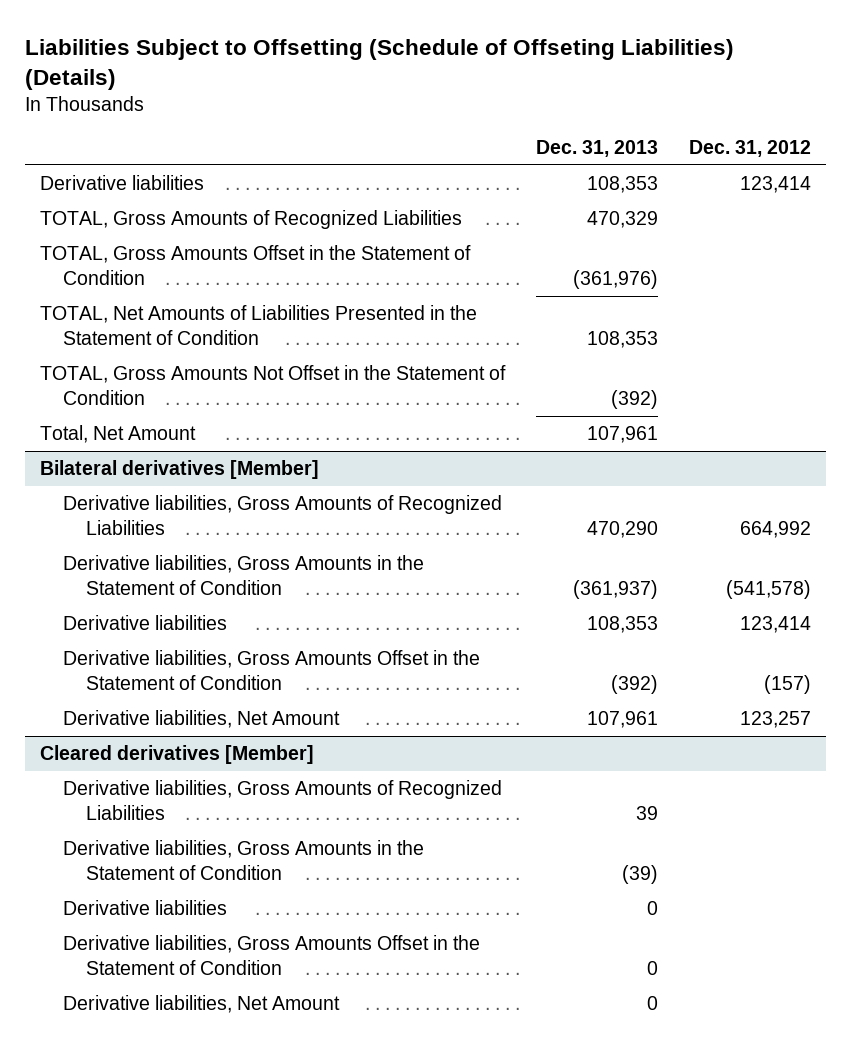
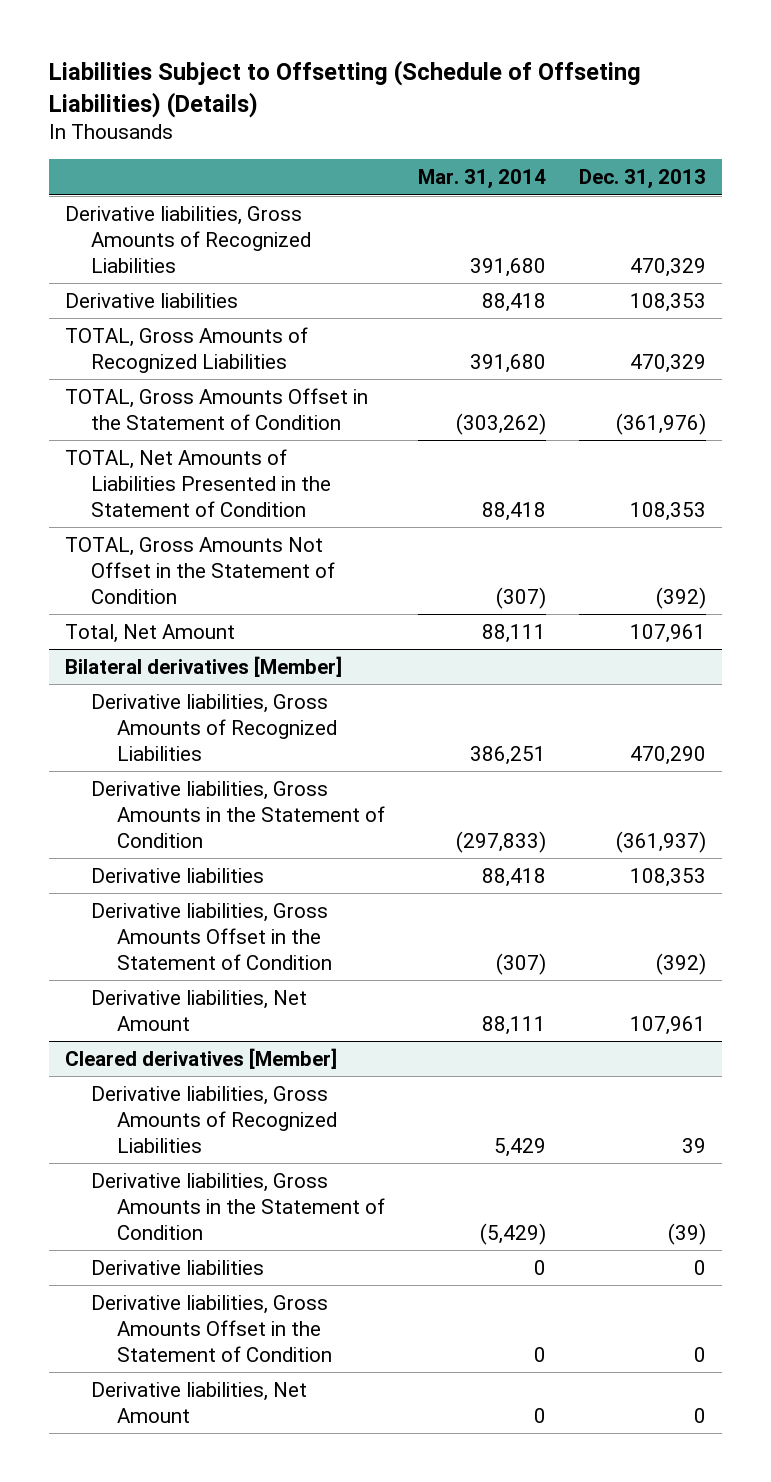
[688,140,811,158] Dec. 31, 2012 -> none
none -> [417,169,546,190] Mar. 31, 2014
none -> [65,205,312,273] Derivative liabilities, Gross Amounts of Recognized Liabilities

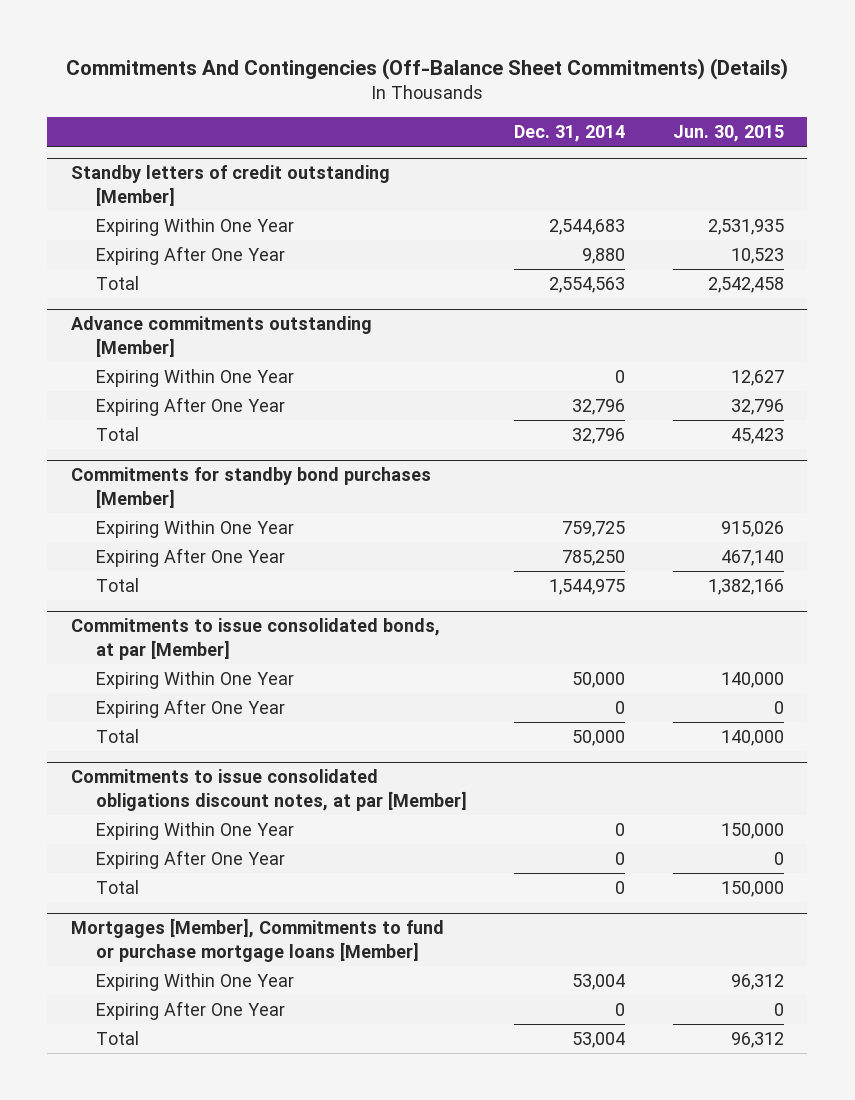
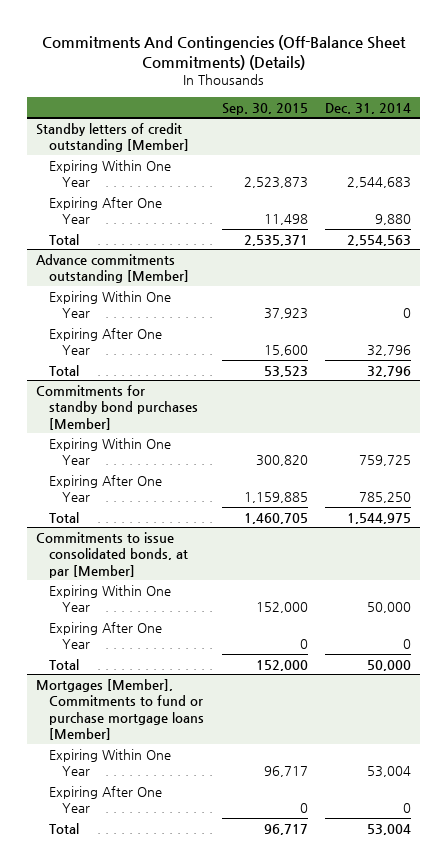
[672,124,784,142] Jun. 30, 2015 -> none
none -> [221,102,308,115] Sep. 30, 2015
[71,769,467,811] Commitments to issue consolidated obligations discount notes, at par [Member] -> none
[95,821,294,840] Expiring Within One Year -> none
[95,849,285,869] Expiring After One Year -> none
[95,879,139,894] Total -> none

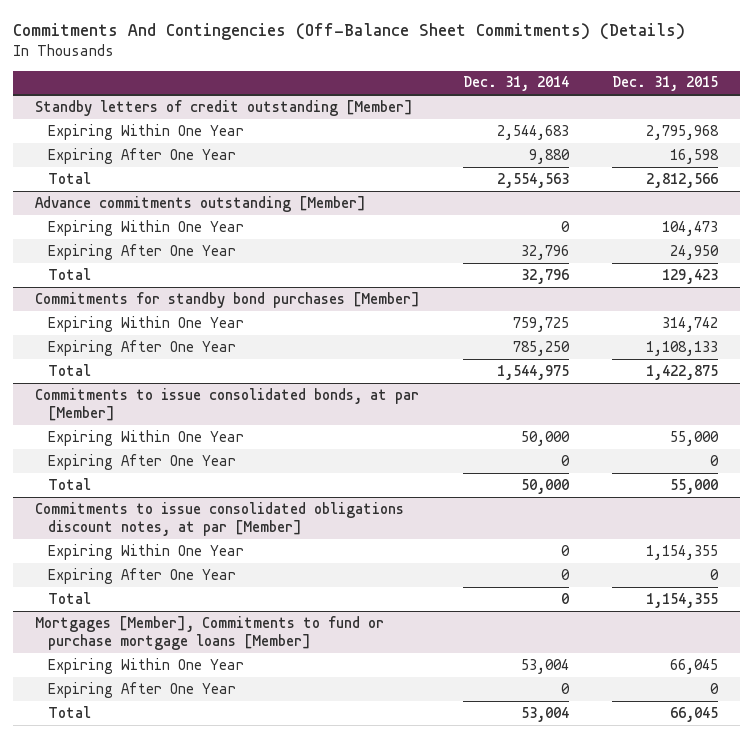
[221,102,308,115] Sep. 30, 2015 -> none
none -> [612,76,719,92] Dec. 31, 2015
none -> [34,501,404,537] Commitments to issue consolidated obligations discount notes, at par [Member]
none -> [48,543,245,560] Expiring Within One Year
none -> [48,567,237,584] Expiring After One Year
none -> [48,591,92,604] Total

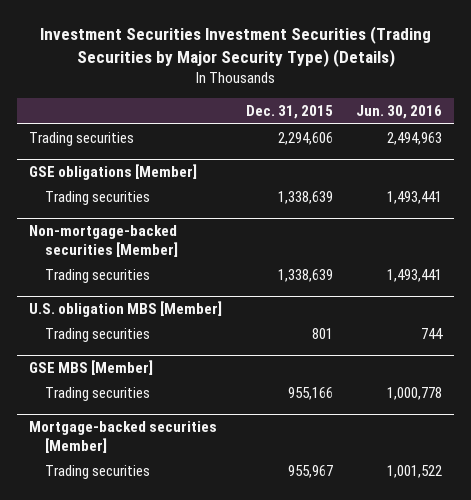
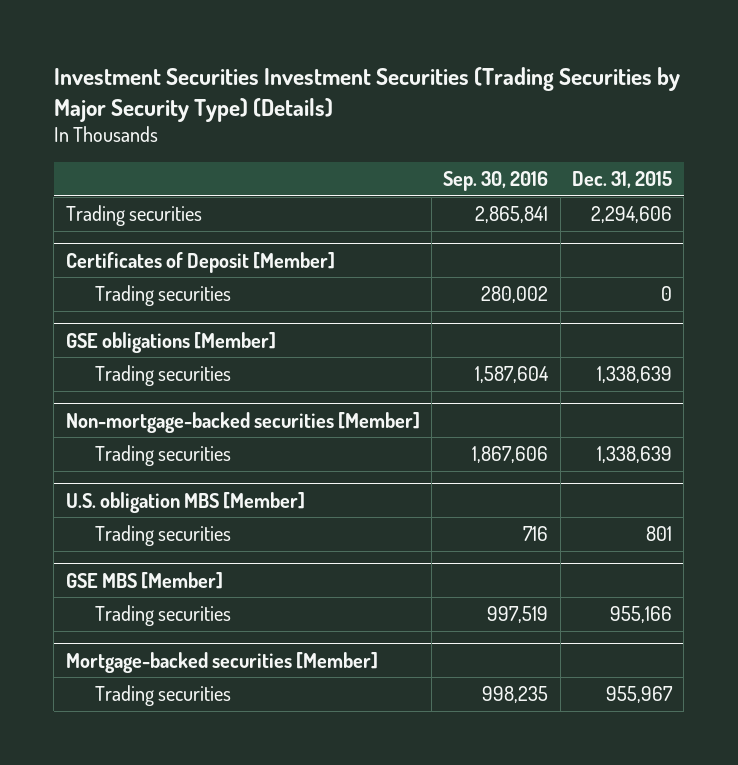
[356,105,443,120] Jun. 30, 2016 -> none
none -> [443,171,549,192] Sep. 30, 2016
none -> [65,251,335,273] Certificates of Deposit [Member]
none -> [95,285,232,307] Trading securities

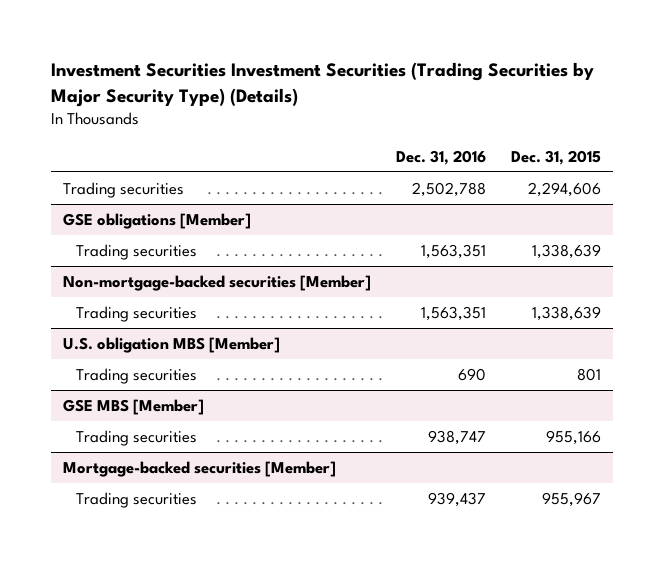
[443,171,549,192] Sep. 30, 2016 -> none
none -> [395,149,486,165] Dec. 31, 2016
[65,251,335,273] Certificates of Deposit [Member] -> none
[95,285,232,307] Trading securities -> none

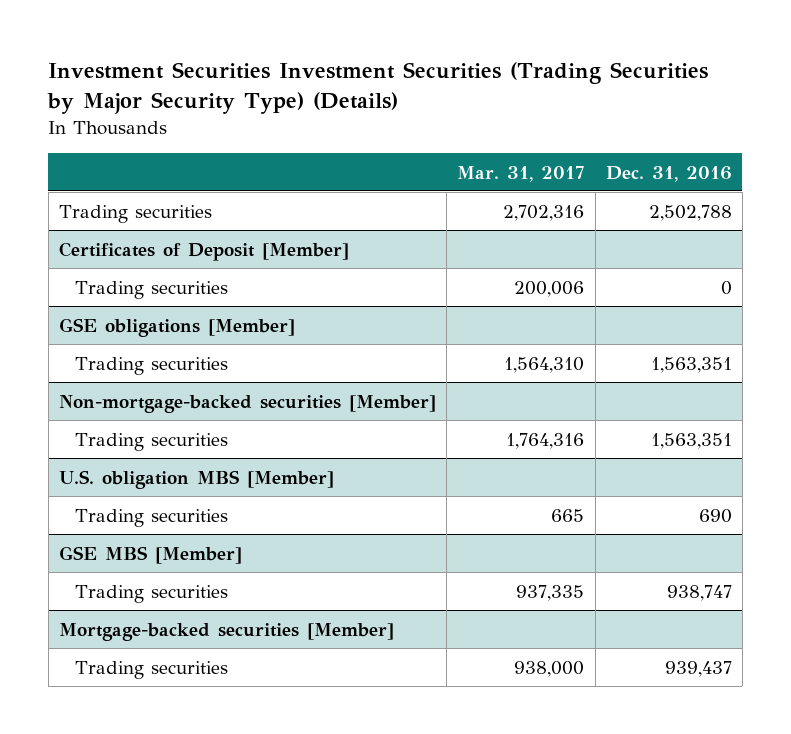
[510,149,601,165] Dec. 31, 2015 -> none
none -> [457,165,585,182] Mar. 31, 2017
none -> [59,241,350,261] Certificates of Deposit [Member]
none -> [74,280,228,299] Trading securities

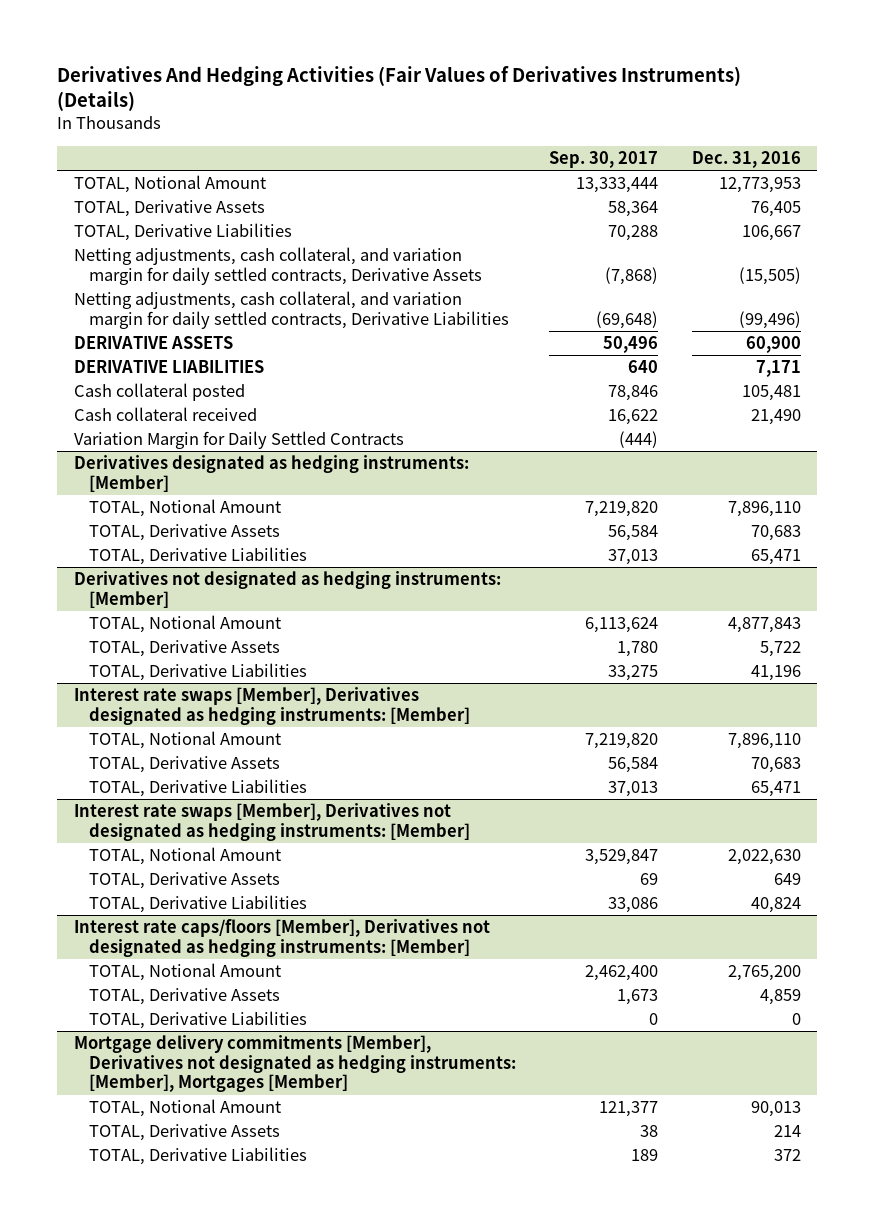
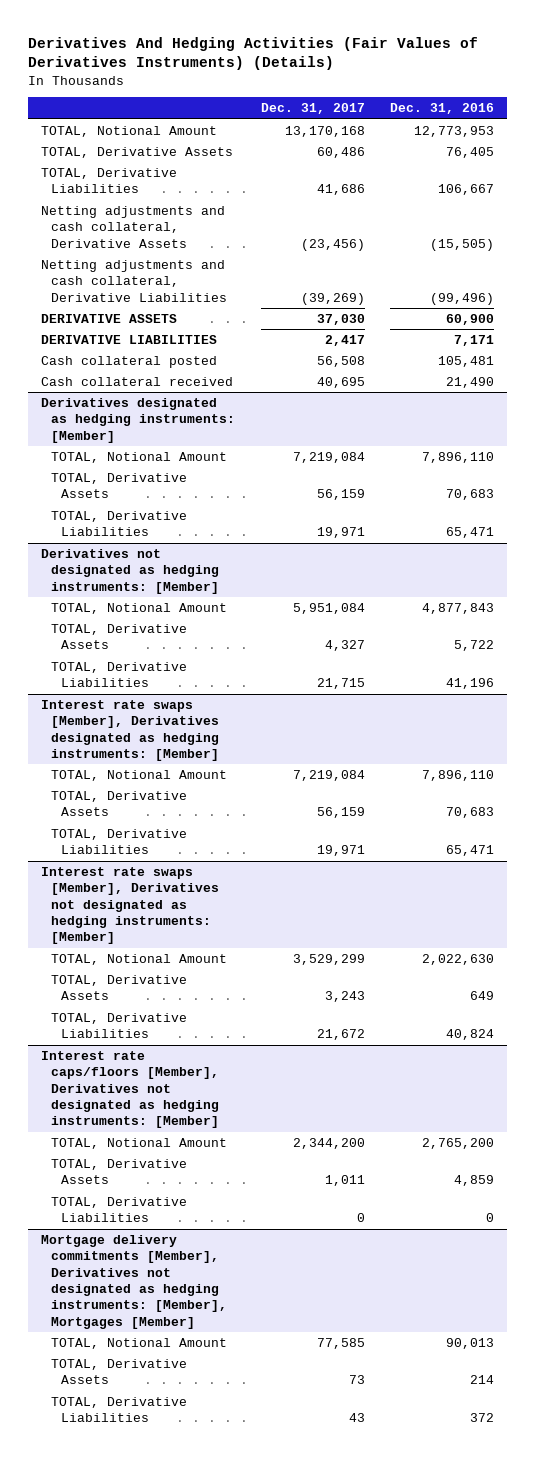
[549,150,659,168] Sep. 30, 2017 -> none
none -> [260,103,365,115] Dec. 31, 2017
[73,247,483,285] Netting adjustments, cash collateral, and variation margin for daily settled contracts, Derivative Assets -> [40,205,225,248] Netting adjustments and cash collateral, Derivative Assets
[73,291,510,329] Netting adjustments, cash collateral, and variation margin for daily settled contracts, Derivative Liabilities -> [40,259,227,302] Netting adjustments and cash collateral, Derivative Liabilities
[73,431,404,450] Variation Margin for Daily Settled Contracts -> none

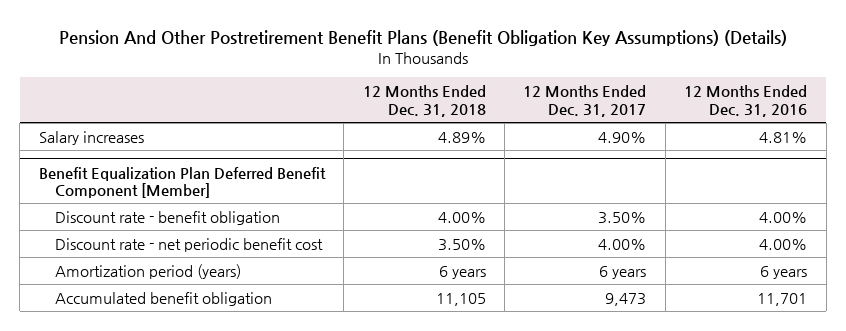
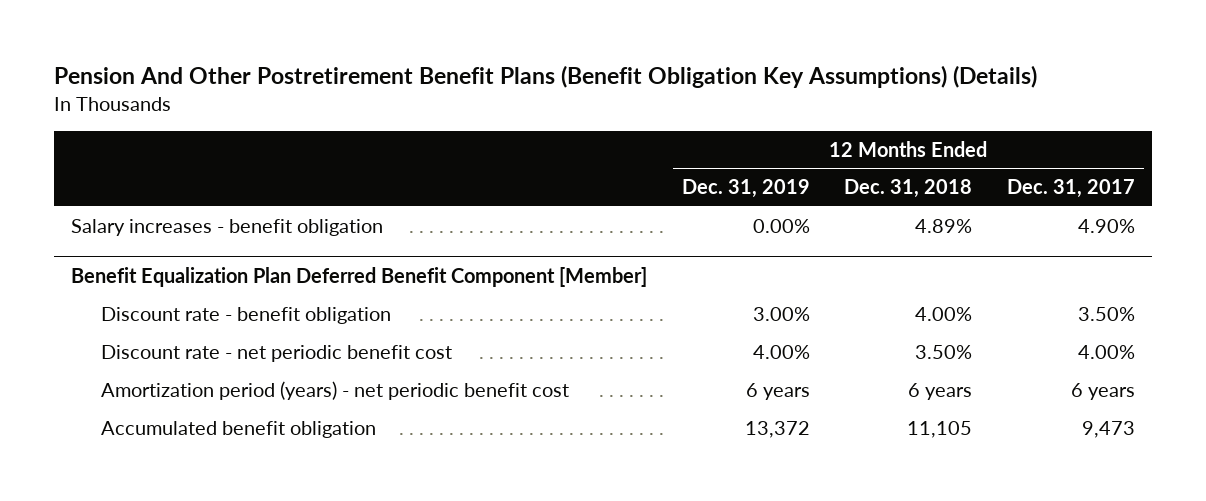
[684,85,808,117] 12 Months Ended Dec. 31, 2016 -> none
none -> [681,179,810,199] Dec. 31, 2019
[38,130,144,145] Salary increases -> [71,218,384,236] Salary increases - benefit obligation
[55,263,242,279] Amortization period (years) -> [101,380,570,400] Amortization period (years) - net periodic benefit cost

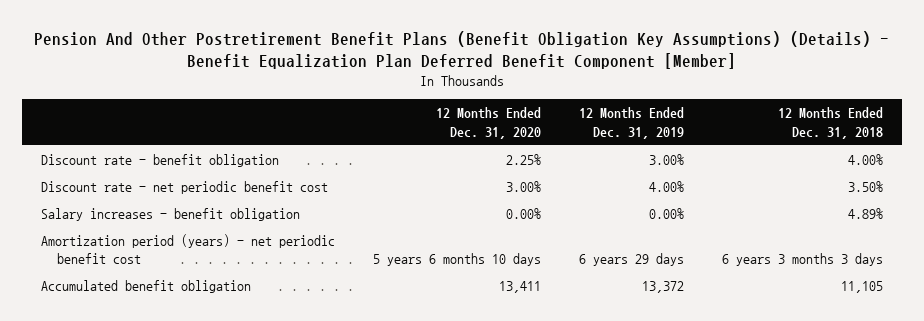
[53,65,1037,89] Pension And Other Postretirement Benefit Plans (Benefit Obligation Key Assumptions) (Details) -> [34,30,890,69] Pension And Other Postretirement Benefit Plans (Benefit Obligation Key Assumptions) (Details) - Benefit Equalization Plan Deferred Benefit Component [Member]
[1006,179,1135,199] Dec. 31, 2017 -> none
none -> [436,107,542,139] 12 Months Ended Dec. 31, 2020
[71,266,648,287] Benefit Equalization Plan Deferred Benefit Component [Member] -> none
[71,218,384,236] Salary increases - benefit obligation -> [40,208,300,222] Salary increases - benefit obligation
[745,382,810,400] 6 years -> [579,253,685,267] 6 years 29 days
[908,382,973,400] 6 years -> [722,253,884,267] 6 years 3 months 3 days

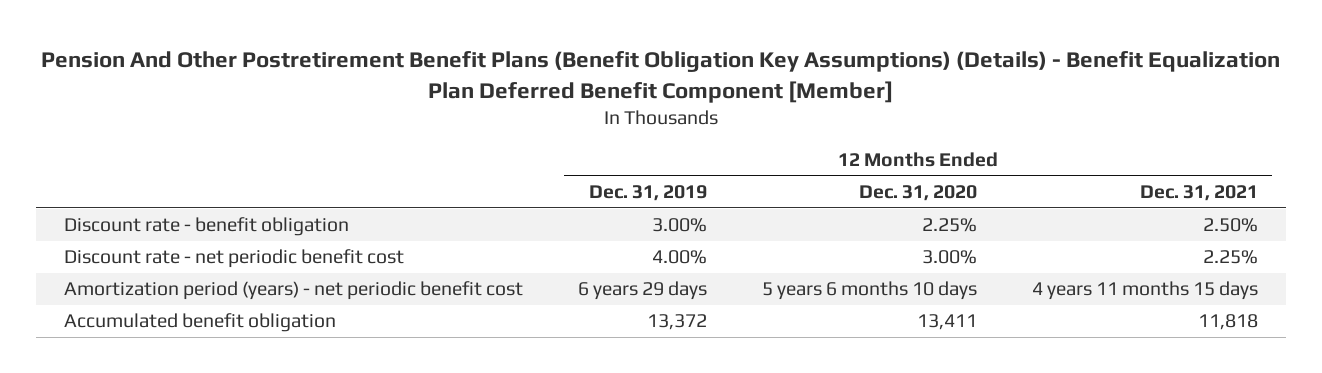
[778,107,884,139] 12 Months Ended Dec. 31, 2018 -> none
none -> [1140,185,1259,202] Dec. 31, 2021
[40,208,300,222] Salary increases - benefit obligation -> none

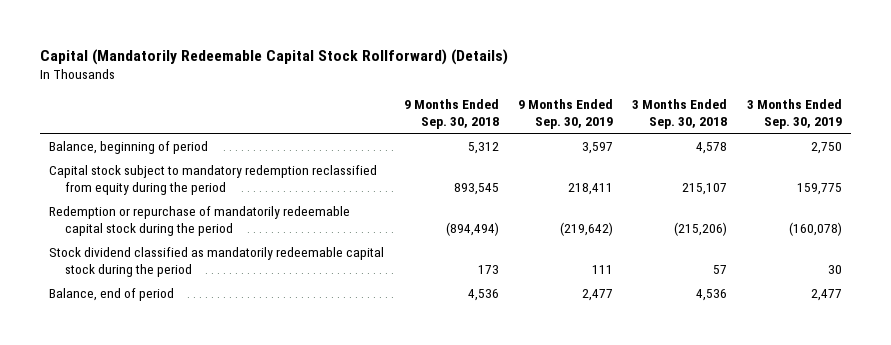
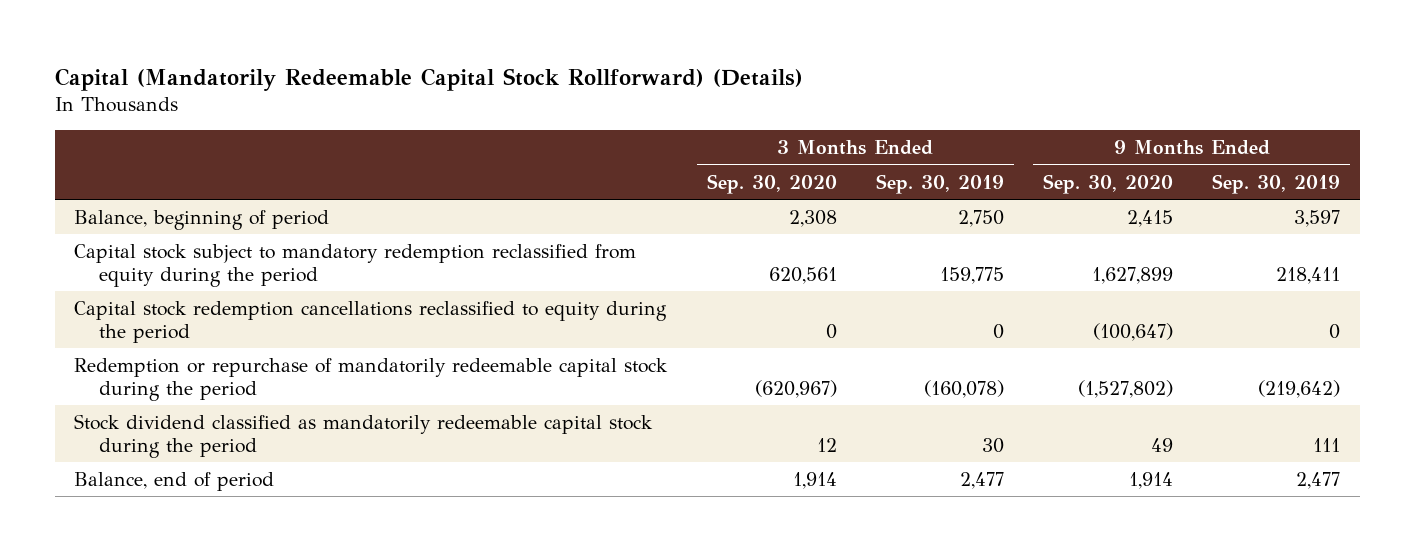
[403,98,499,130] 9 Months Ended Sep. 30, 2018 -> none
[632,98,728,130] 3 Months Ended Sep. 30, 2018 -> none
none -> [706,173,837,194] Sep. 30, 2020
none -> [1043,173,1174,194] Sep. 30, 2020
none -> [74,300,668,343] Capital stock redemption cancellations reclassified to equity during the period

